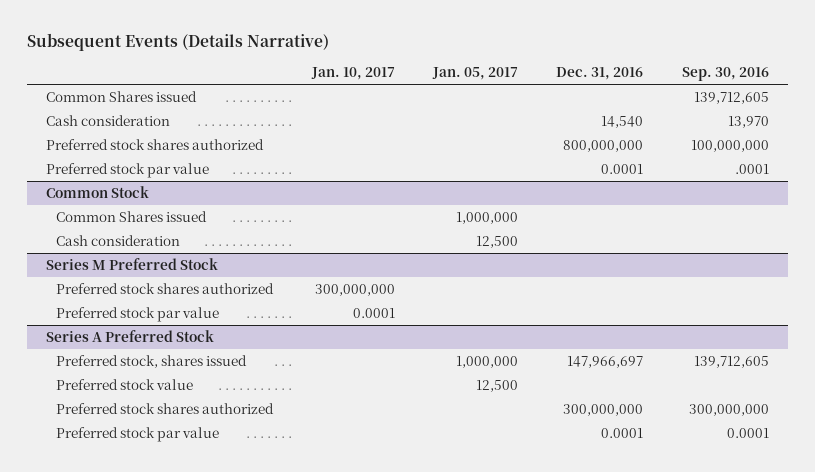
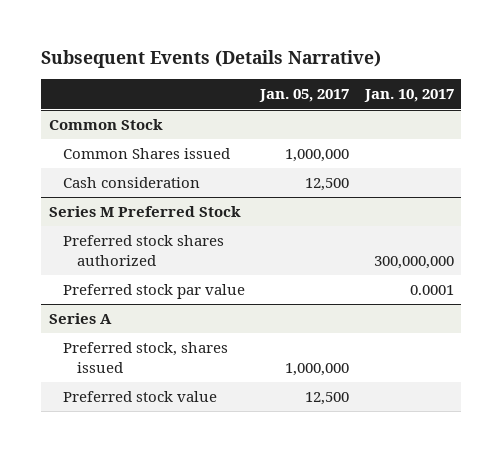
[556,67,644,81] Dec. 31, 2016 -> none
[681,67,769,82] Sep. 30, 2016 -> none
[45,90,197,102] Common Shares issued -> none
[45,114,170,126] Cash consideration -> none
[45,138,264,150] Preferred stock shares authorized -> none
[45,162,209,178] Preferred stock par value -> none
[45,329,214,342] Series A Preferred Stock -> [48,313,112,325] Series A
[56,402,275,414] Preferred stock shares authorized -> none
[56,426,220,442] Preferred stock par value -> none

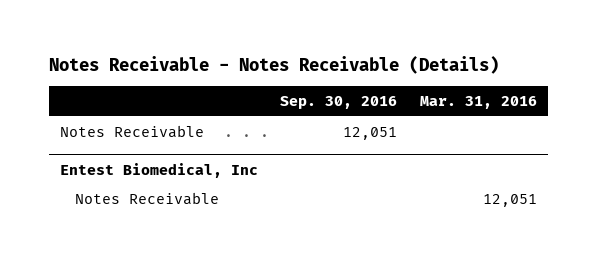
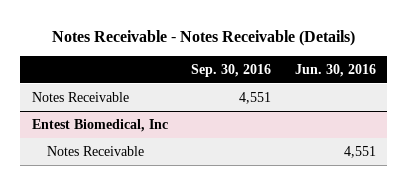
[419,96,537,110] Mar. 31, 2016 -> none
none -> [294,63,376,77] Jun. 30, 2016
[343,126,398,140] 12,051 -> [239,91,272,104] 4,551

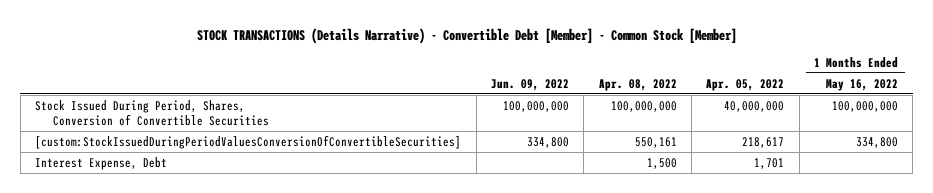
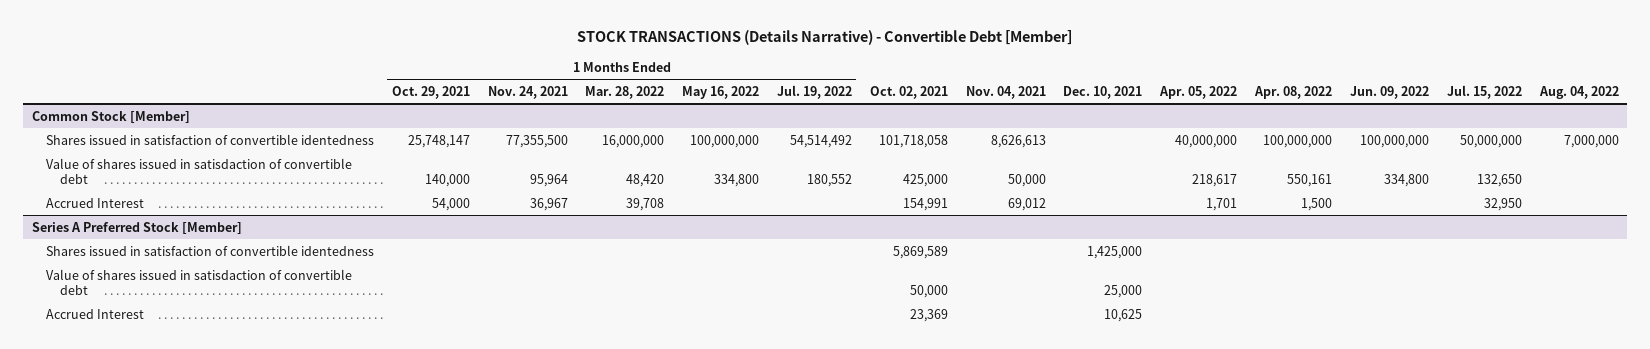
[196,27,737,44] STOCK TRANSACTIONS (Details Narrative) - Convertible Debt [Member] - Common Stock [Member] -> [577,30,1073,46] STOCK TRANSACTIONS (Details Narrative) - Convertible Debt [Member]
none -> [391,85,470,99] Oct. 29, 2021
none -> [487,85,568,99] Nov. 24, 2021
none -> [585,85,665,99] Mar. 28, 2022
none -> [776,84,852,99] Jul. 19, 2022
none -> [869,85,948,99] Oct. 02, 2021
none -> [965,85,1046,99] Nov. 04, 2021
none -> [1063,85,1143,99] Dec. 10, 2021
none -> [1446,84,1522,99] Jul. 15, 2022
none -> [1538,85,1619,99] Aug. 04, 2022
[35,99,270,126] Stock Issued During Period, Shares, Conversion of Convertible Securities -> none
[35,134,462,149] [custom:StockIssuedDuringPeriodValuesConversionOfConvertibleSecurities] -> none
[35,156,168,170] Interest Expense, Debt -> none
none -> [31,110,190,123] Common Stock [Member]
none -> [45,133,374,145] Shares issued in satisfaction of convertible identedness
none -> [45,157,352,184] Value of shares issued in satisdaction of convertible debt
none -> [45,197,144,208] Accrued Interest
none -> [31,221,242,234] Series A Preferred Stock [Member]
none -> [45,244,374,256] Shares issued in satisfaction of convertible identedness
none -> [45,268,352,295] Value of shares issued in satisdaction of convertible debt
none -> [45,308,144,319] Accrued Interest

